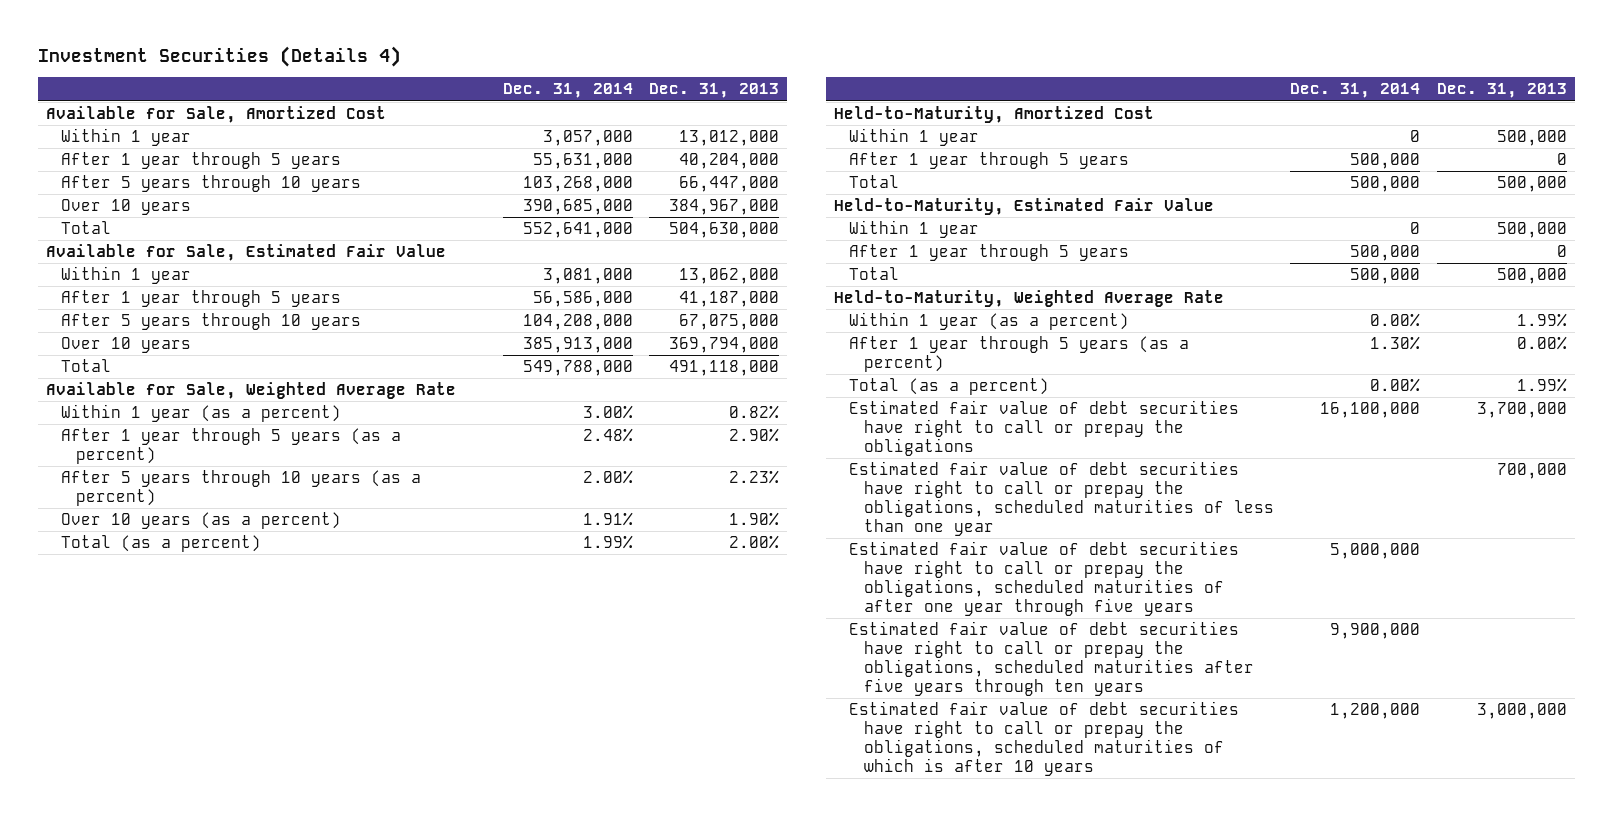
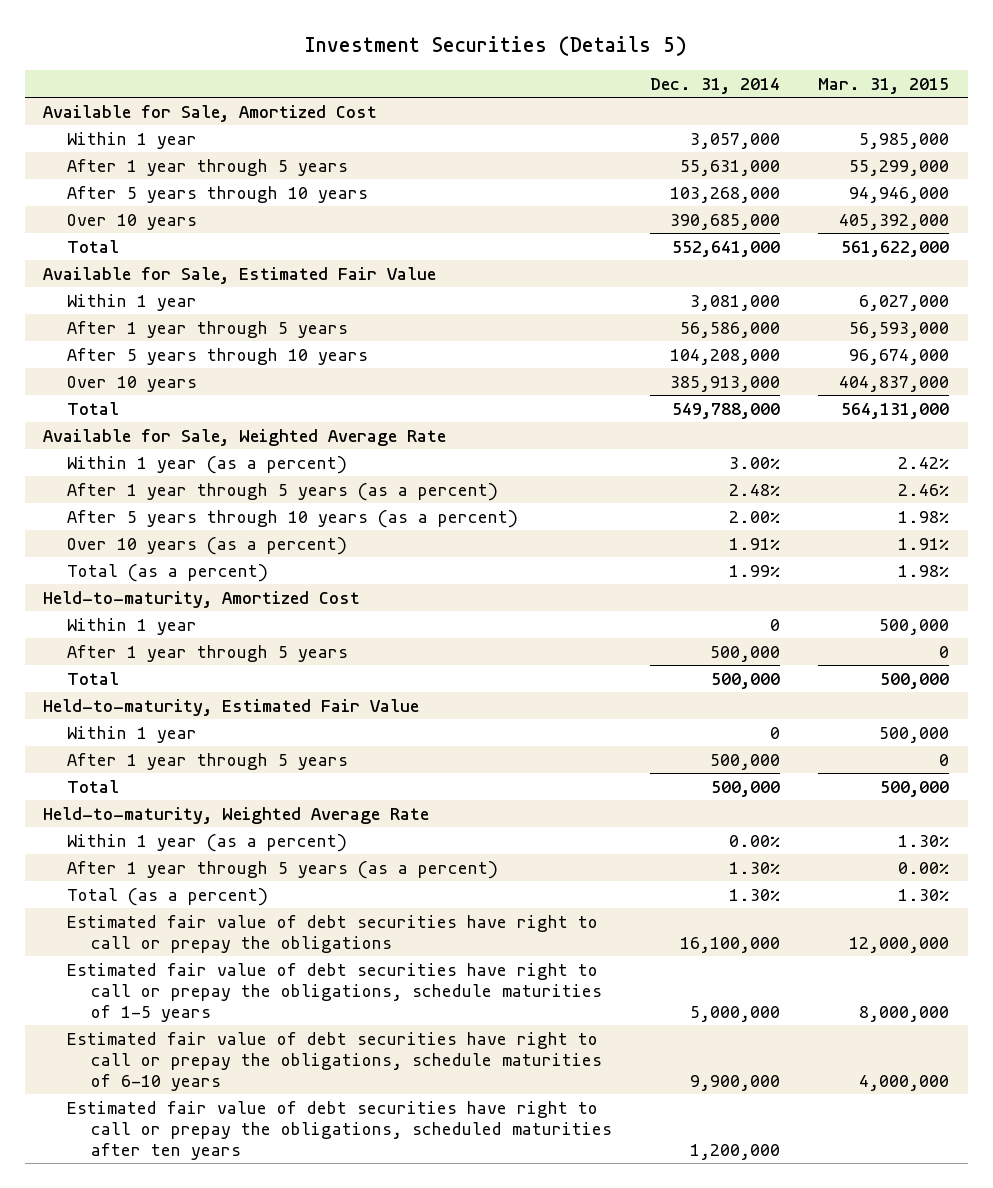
[37,45,401,67] Investment Securities (Details 4) -> [305,36,688,57] Investment Securities (Details 5)
[649,83,780,99] Dec. 31, 2013 -> none
none -> [818,77,950,94] Mar. 31, 2015
[833,106,1154,124] Held-to-Maturity, Amortized Cost -> [43,590,361,608] Held-to-maturity, Amortized Cost
[833,198,1214,216] Held-to-Maturity, Estimated Fair Value -> [43,698,420,716] Held-to-maturity, Estimated Fair Value
[833,290,1224,308] Held-to-Maturity, Weighted Average Rate -> [43,806,430,824] Held-to-maturity, Weighted Average Rate
[1370,378,1421,393] 0.00% -> [729,888,781,901] 1.30%
[848,461,1274,536] Estimated fair value of debt securities have right to call or prepay the obligations, scheduled maturities of less than one year -> none
[848,541,1239,616] Estimated fair value of debt securities have right to call or prepay the obligations, scheduled maturities of after one year through five years -> [67,962,603,1022] Estimated fair value of debt securities have right to call or prepay the obligations, schedule maturities of 1-5 years
[848,621,1254,696] Estimated fair value of debt securities have right to call or prepay the obligations, scheduled maturities after five years through ten years -> [67,1031,603,1091] Estimated fair value of debt securities have right to call or prepay the obligations, schedule maturities of 6-10 years
[848,701,1239,776] Estimated fair value of debt securities have right to call or prepay the obligations, scheduled maturities of which is after 10 years -> [67,1100,613,1160] Estimated fair value of debt securities have right to call or prepay the obligations, scheduled maturities after ten years

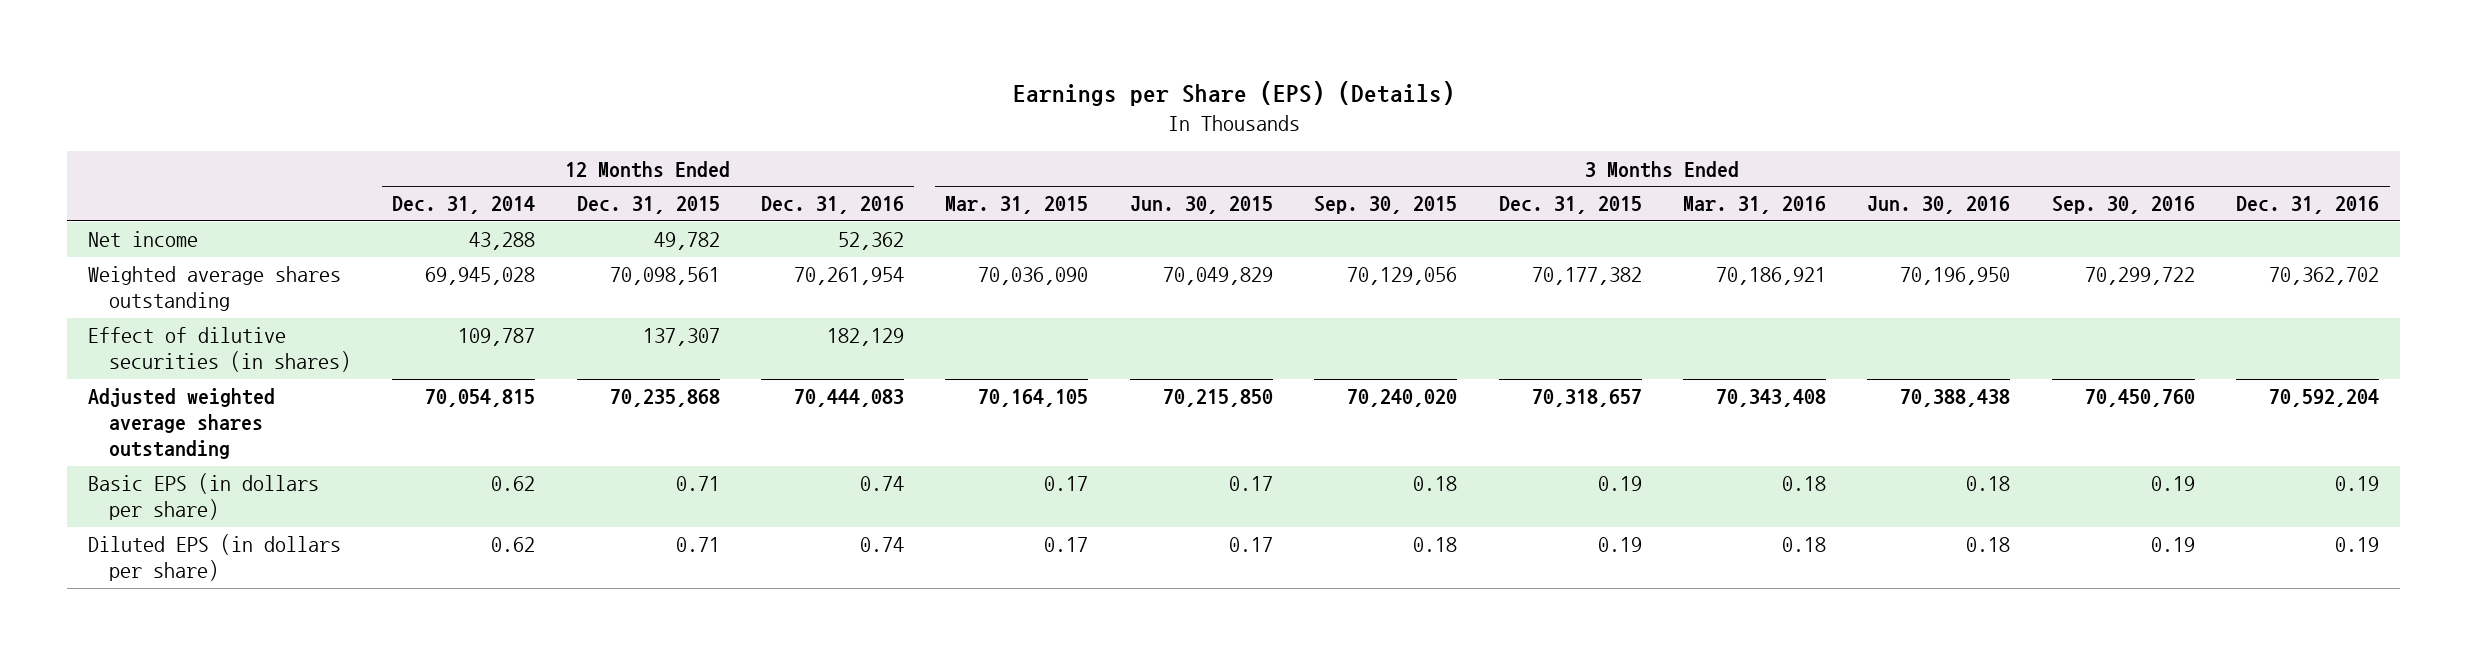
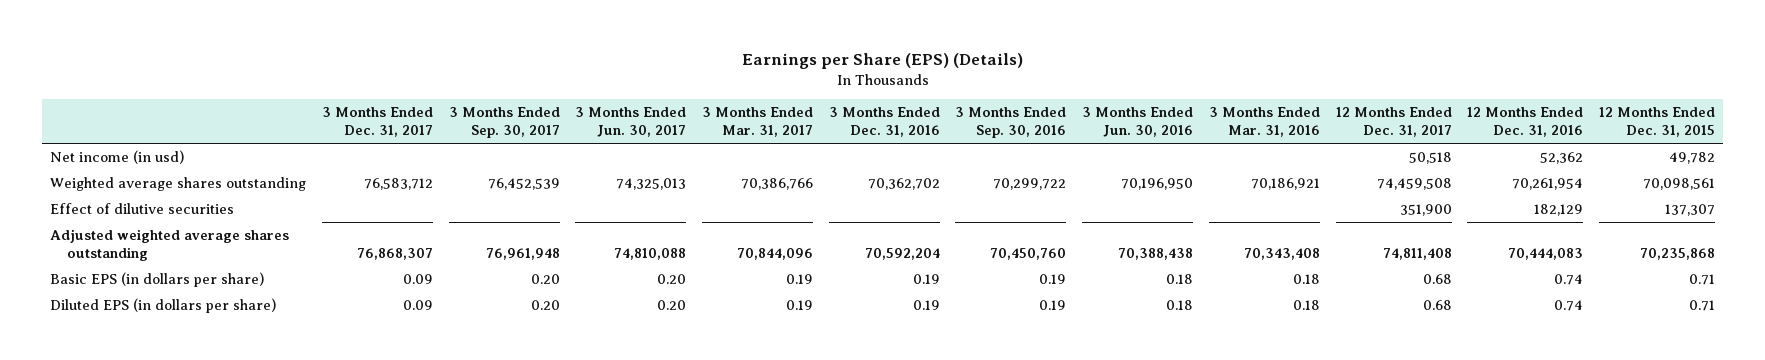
[392,196,536,215] Dec. 31, 2014 -> none
[945,196,1089,215] Mar. 31, 2015 -> none
[1129,196,1273,215] Jun. 30, 2015 -> none
[1314,196,1458,215] Sep. 30, 2015 -> none
[1498,196,1642,215] Dec. 31, 2015 -> none
none -> [321,107,433,138] 3 Months Ended Dec. 31, 2017
none -> [448,107,560,139] 3 Months Ended Sep. 30, 2017
none -> [575,107,687,138] 3 Months Ended Jun. 30, 2017
none -> [701,107,813,138] 3 Months Ended Mar. 31, 2017
none -> [1335,107,1452,138] 12 Months Ended Dec. 31, 2017
[87,231,198,248] Net income -> [50,150,185,165] Net income (in usd)
[87,327,351,373] Effect of dilutive securities (in shares) -> [50,203,235,215] Effect of dilutive securities

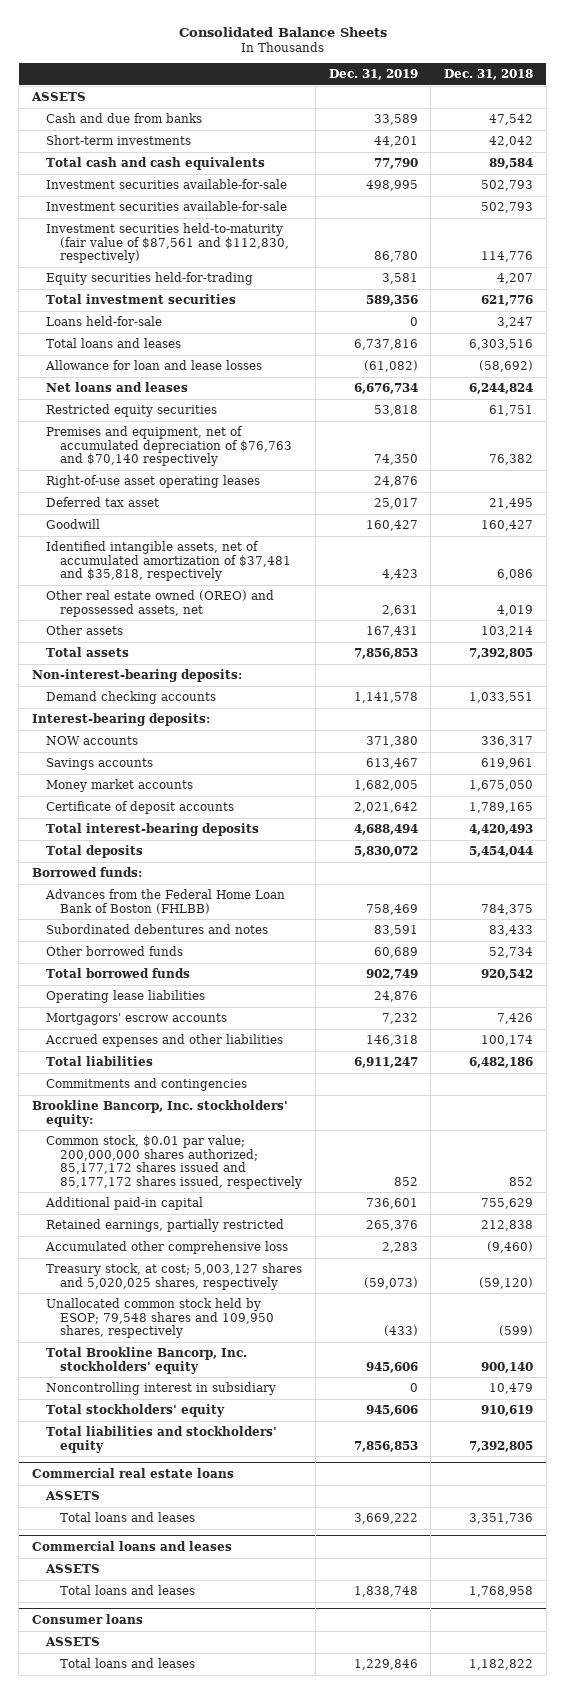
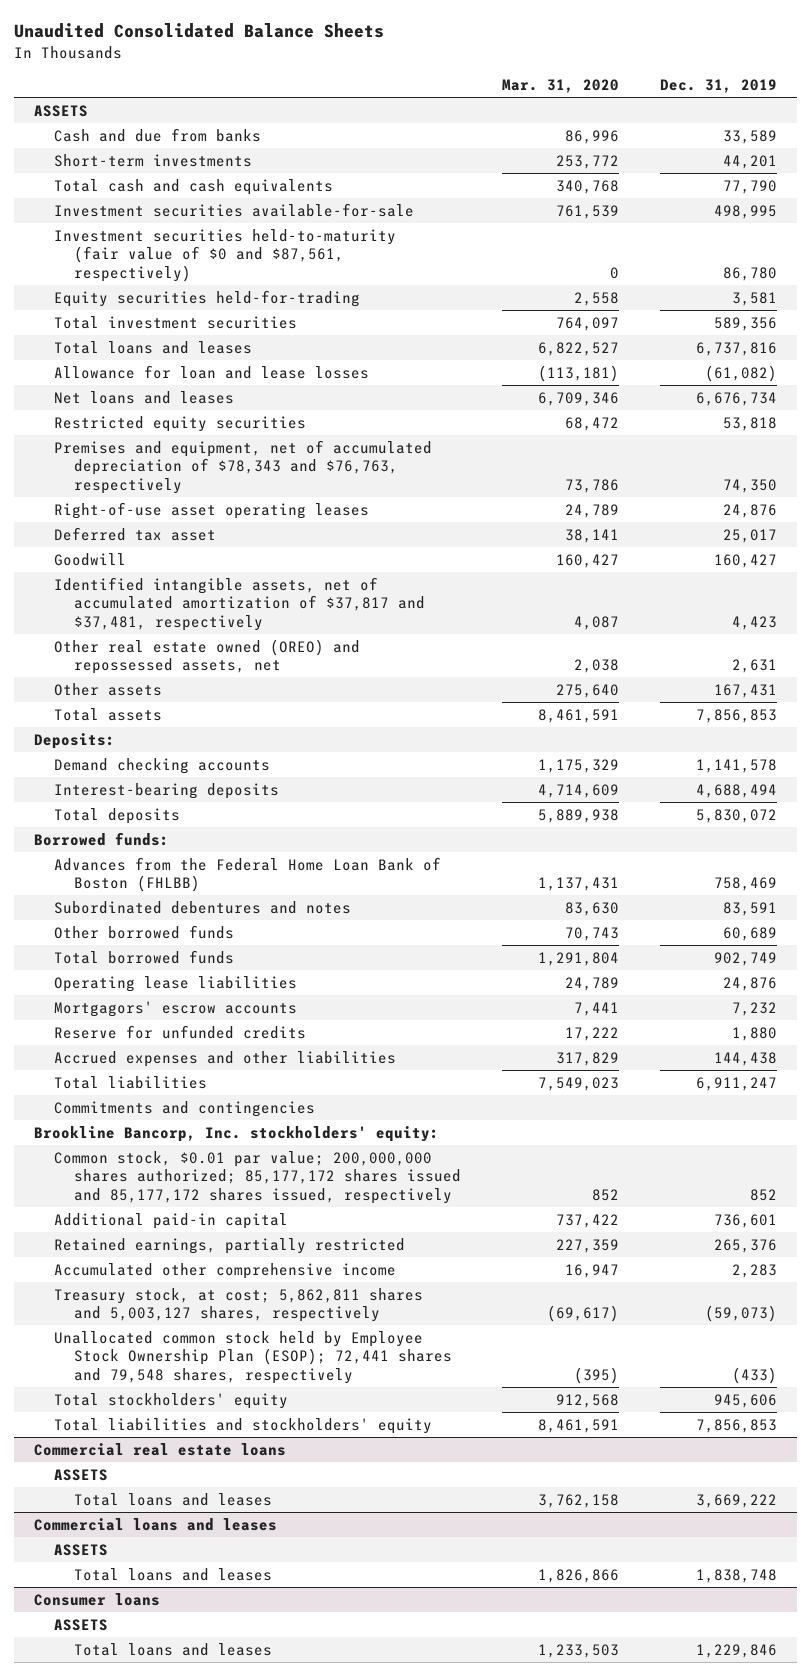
[178,26,387,37] Consolidated Balance Sheets -> [13,23,384,39] Unaudited Consolidated Balance Sheets
[444,69,534,81] Dec. 31, 2018 -> none
none -> [501,79,619,94] Mar. 31, 2020
[46,201,288,212] Investment securities available-for-sale -> none
[46,223,290,264] Investment securities held-to-maturity (fair value of $87,561 and $112,830, respectively) -> [53,228,396,283] Investment securities held-to-maturity (fair value of $0 and $87,561, respectively)
[46,316,163,327] Loans held-for-sale -> none
[46,426,293,467] Premises and equipment, net of accumulated depreciation of $76,763 and $70,140 respectively -> [53,439,432,495] Premises and equipment, net of accumulated depreciation of $78,343 and $76,763, respectively
[46,541,292,582] Identified intangible assets, net of accumulated amortization of $37,481 and $35,818, respectively -> [53,576,425,632] Identified intangible assets, net of accumulated amortization of $37,817 and $37,481, respectively
[32,669,243,683] Non-interest-bearing deposits: -> none
none -> [34,732,116,749] Deposits:
[32,713,211,727] Interest-bearing deposits: -> none
[46,736,139,746] NOW accounts -> none
[46,758,154,771] Savings accounts -> none
[46,779,194,793] Money market accounts -> none
[46,801,235,815] Certificate of deposit accounts -> none
[46,823,260,837] Total interest-bearing deposits -> [53,782,279,799] Interest-bearing deposits
none -> [53,1024,306,1039] Reserve for unfunded credits
[365,1035,418,1047] 146,318 -> [713,1051,777,1066] 144,438
[46,1347,248,1374] Total Brookline Bancorp, Inc. stockholders' equity -> none
[46,1382,277,1396] Noncontrolling interest in subsidiary -> none
[45,1241,289,1255] Accumulated other comprehensive loss -> [53,1262,396,1279] Accumulated other comprehensive income
[46,1263,303,1290] Treasury stock, at cost; 5,003,127 shares and 5,020,025 shares, respectively -> [53,1287,423,1323] Treasury stock, at cost; 5,862,811 shares and 5,003,127 shares, respectively
[46,1298,275,1339] Unallocated common stock held by ESOP; 79,548 shares and 109,950 shares, respectively -> [53,1330,452,1385] Unallocated common stock held by Employee Stock Ownership Plan (ESOP); 72,441 shares and 79,548 shares, respectively

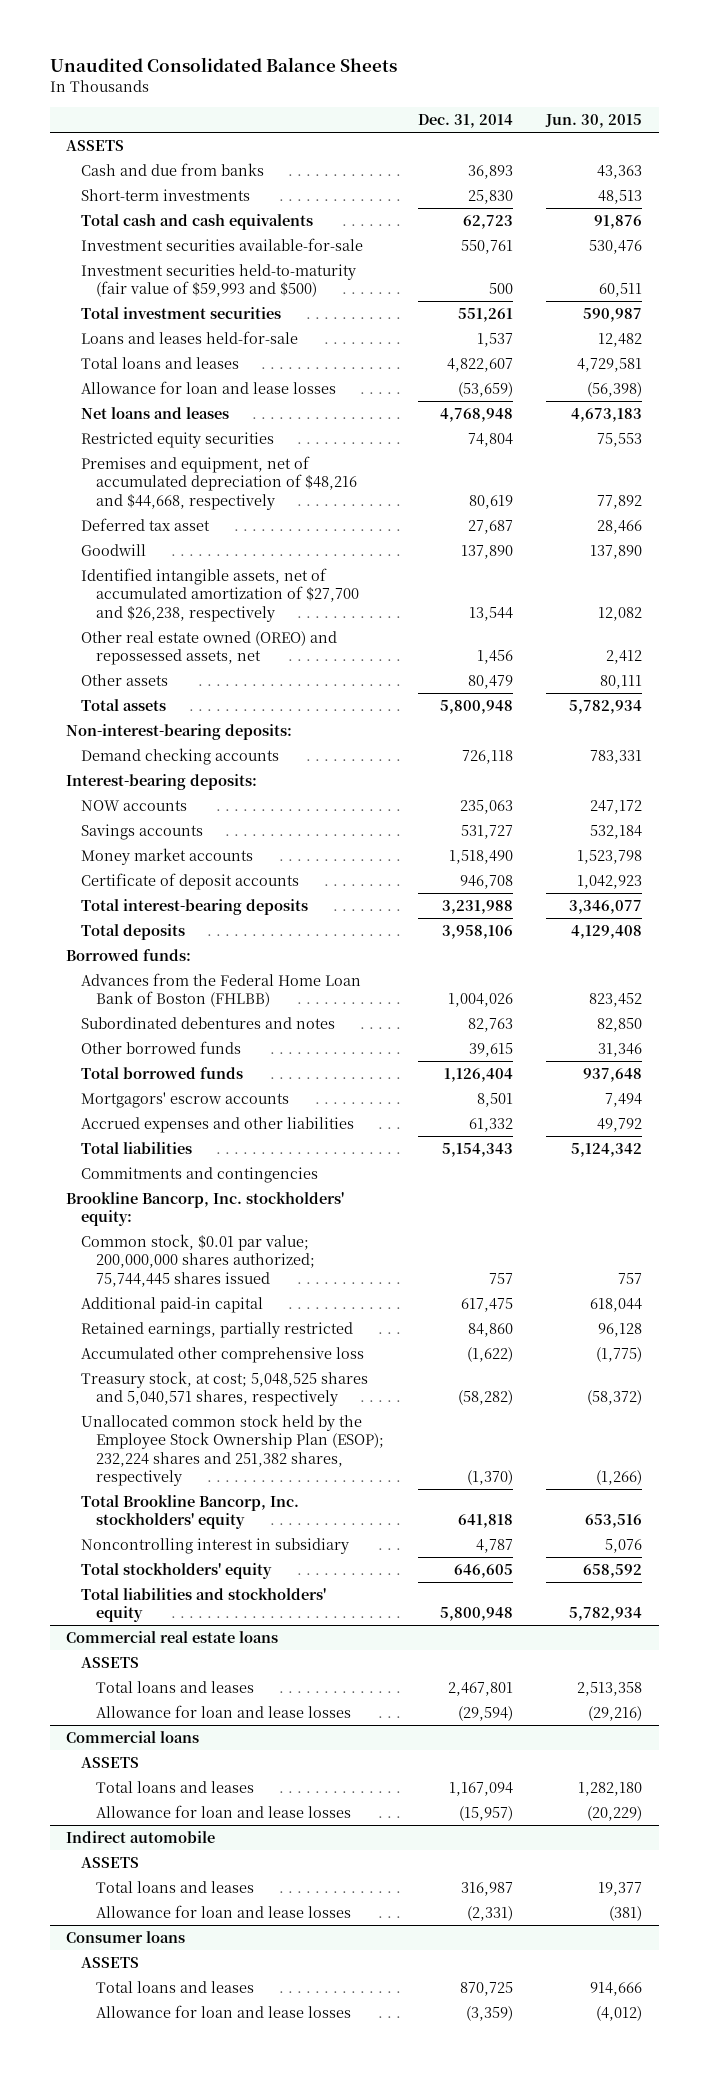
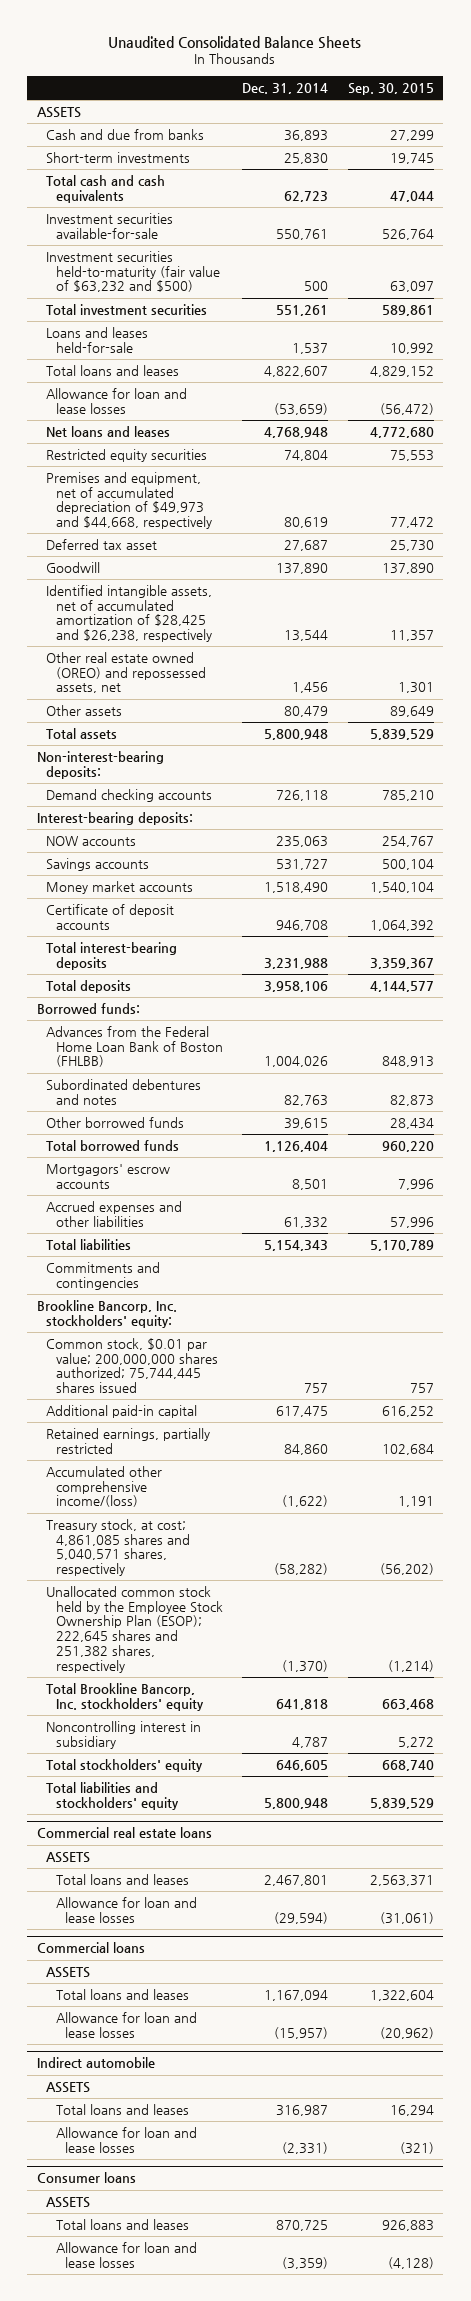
[545,113,643,128] Jun. 30, 2015 -> none
none -> [347,82,434,95] Sep. 30, 2015
[81,263,357,298] Investment securities held-to-maturity (fair value of $59,993 and $500) -> [46,250,220,293] Investment securities held-to-maturity (fair value of $63,232 and $500)
[81,455,357,510] Premises and equipment, net of accumulated depreciation of $48,216 and $44,668, respectively -> [46,471,212,530] Premises and equipment, net of accumulated depreciation of $49,973 and $44,668, respectively
[81,567,359,622] Identified intangible assets, net of accumulated amortization of $27,700 and $26,238, respectively -> [46,584,213,643] Identified intangible assets, net of accumulated amortization of $28,425 and $26,238, respectively
[81,1346,365,1363] Accumulated other comprehensive loss -> [46,1465,163,1508] Accumulated other comprehensive income/(loss)
[81,1370,369,1407] Treasury stock, at cost; 5,048,525 shares and 5,040,571 shares, respectively -> [46,1518,190,1577] Treasury stock, at cost; 4,861,085 shares and 5,040,571 shares, respectively
[81,1413,384,1486] Unallocated common stock held by the Employee Stock Ownership Plan (ESOP); 232,224 shares and 251,382 shares, respectively -> [46,1585,223,1673] Unallocated common stock held by the Employee Stock Ownership Plan (ESOP); 222,645 shares and 251,382 shares, respectively

